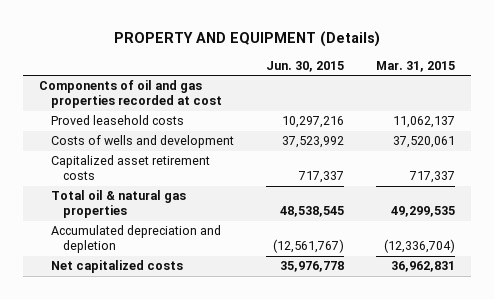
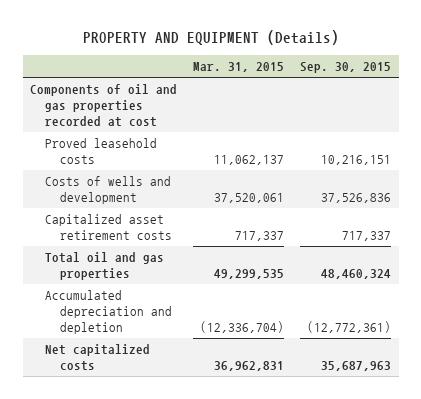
[265,60,344,72] Jun. 30, 2015 -> none
none -> [299,62,391,74] Sep. 30, 2015
[50,190,186,219] Total oil & natural gas properties -> [45,252,165,281] Total oil and gas properties

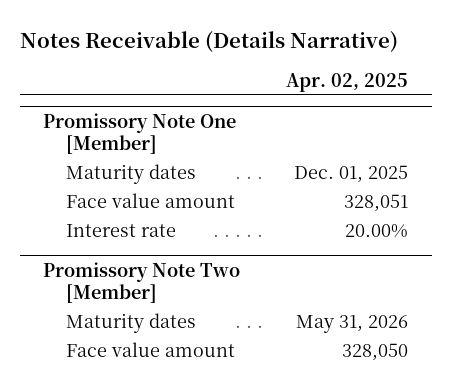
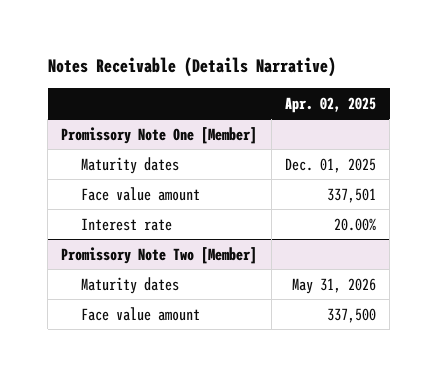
[344,194,409,213] 328,051 -> [326,187,376,203] 337,501
[342,343,409,362] 328,050 -> [326,307,376,323] 337,500

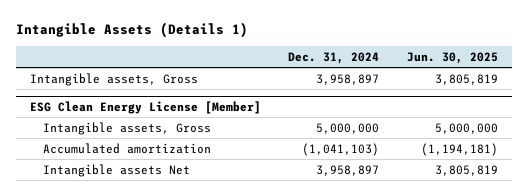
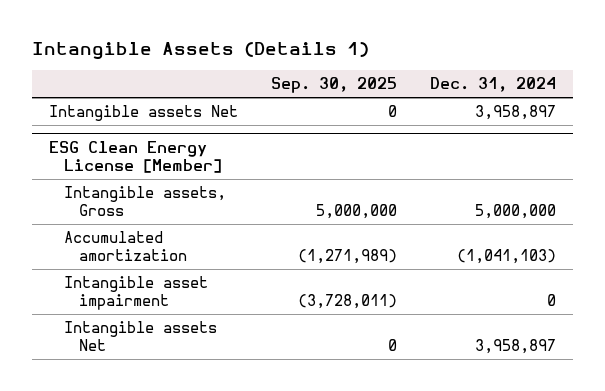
[407,51,499,64] Jun. 30, 2025 -> none
none -> [270,77,397,94] Sep. 30, 2025
[29,72,198,86] Intangible assets, Gross -> [48,105,238,122] Intangible assets Net
none -> [63,276,208,311] Intangible asset impairment

